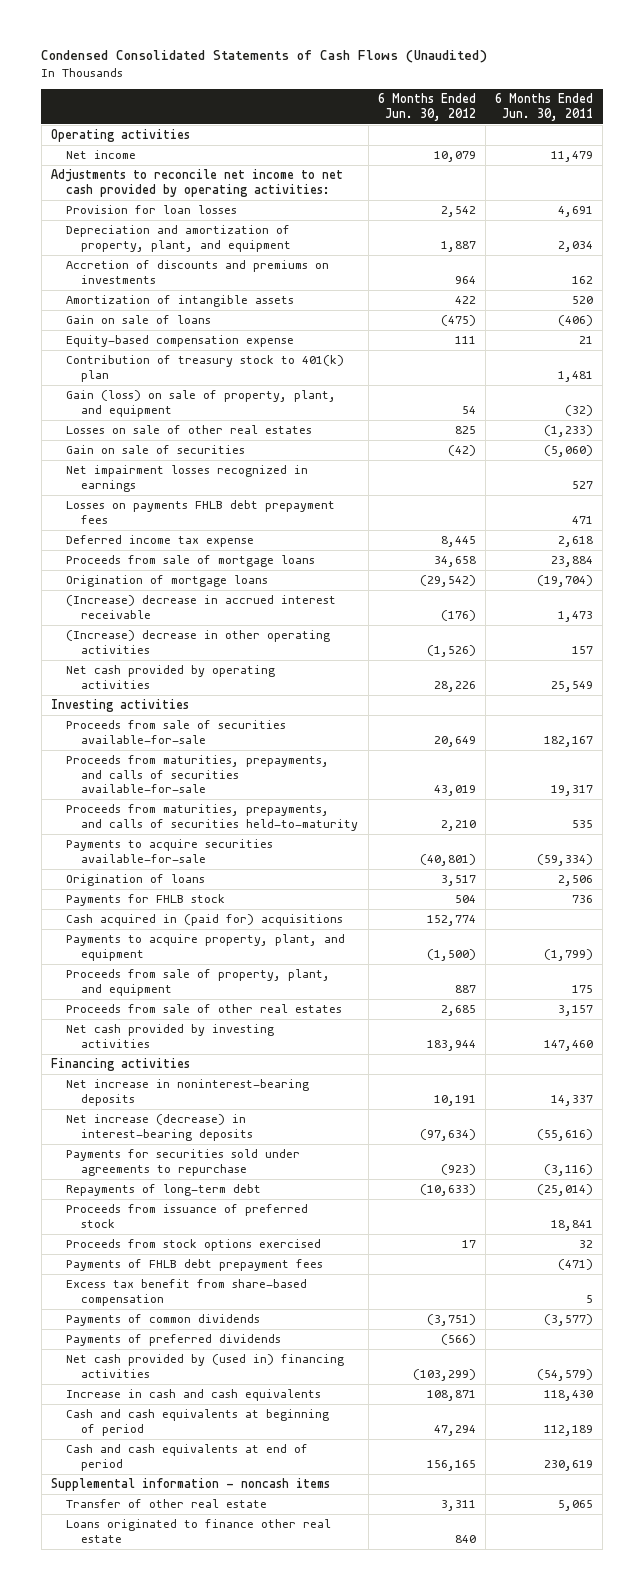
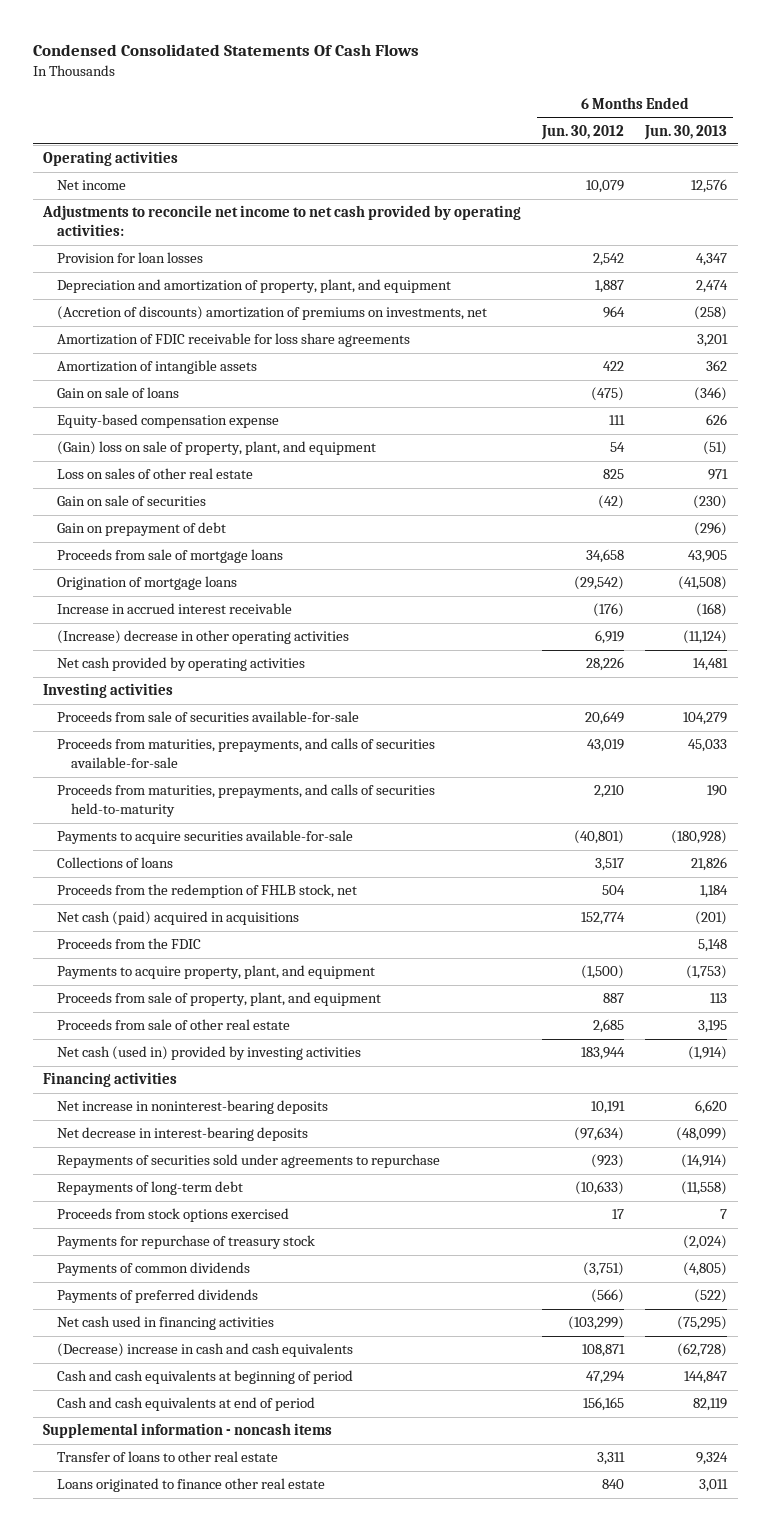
[41,50,488,64] Condensed Consolidated Statements of Cash Flows (Unaudited) -> [32,43,419,56] Condensed Consolidated Statements Of Cash Flows
[495,93,594,121] 6 Months Ended Jun. 30, 2011 -> none
none -> [644,124,728,140] Jun. 30, 2013
[66,260,330,284] Accretion of discounts and premiums on investments -> [57,306,488,321] (Accretion of discounts) amortization of premiums on investments, net
none -> [57,333,411,348] Amortization of FDIC receivable for loss share agreements
[66,355,345,382] Contribution of treasury stock to 401(k) plan -> none
[66,390,337,417] Gain (loss) on sale of property, plant, and equipment -> [57,441,377,456] (Gain) loss on sale of property, plant, and equipment
[66,425,313,435] Losses on sale of other real estates -> [57,468,254,480] Loss on sales of other real estate
[66,465,309,492] Net impairment losses recognized in earnings -> none
[66,535,255,548] Deferred income tax expense -> none
[66,500,336,524] Losses on payments FHLB debt prepayment fees -> [57,522,227,537] Gain on prepayment of debt
[66,595,337,619] (Increase) decrease in accrued interest receivable -> [57,603,293,615] Increase in accrued interest receivable
[426,644,476,657] (1,526) -> [595,630,625,645] 6,919
[66,874,206,887] Origination of loans -> [57,857,174,869] Collections of loans
[66,894,226,907] Payments for FHLB stock -> [57,884,358,899] Proceeds from the redemption of FHLB stock, net
[66,914,344,927] Cash acquired in (paid for) acquisitions -> [57,911,300,926] Net cash (paid) acquired in acquisitions
none -> [57,938,202,950] Proceeds from the FDIC
[66,1004,343,1014] Proceeds from sale of other real estates -> [57,1019,291,1031] Proceeds from sale of other real estate
[66,1024,275,1048] Net cash provided by investing activities -> [57,1046,362,1061] Net cash (used in) provided by investing activities
[66,1114,254,1141] Net increase (decrease) in interest-bearing deposits -> [57,1127,309,1142] Net decrease in interest-bearing deposits
[66,1149,301,1176] Payments for securities sold under agreements to repurchase -> [57,1154,441,1169] Repayments of securities sold under agreements to repurchase
[66,1204,309,1228] Proceeds from issuance of preferred stock -> none
[66,1259,324,1272] Payments of FHLB debt prepayment fees -> none
[66,1279,308,1306] Excess tax benefit from share-based compensation -> none
none -> [57,1235,316,1250] Payments for repurchase of treasury stock
[66,1354,345,1378] Net cash provided by (used in) financing activities -> [57,1316,275,1331] Net cash used in financing activities
[66,1389,322,1402] Increase in cash and cash equivalents -> [57,1343,354,1358] (Decrease) increase in cash and cash equivalents
[66,1499,268,1509] Transfer of other real estate -> [57,1451,279,1463] Transfer of loans to other real estate

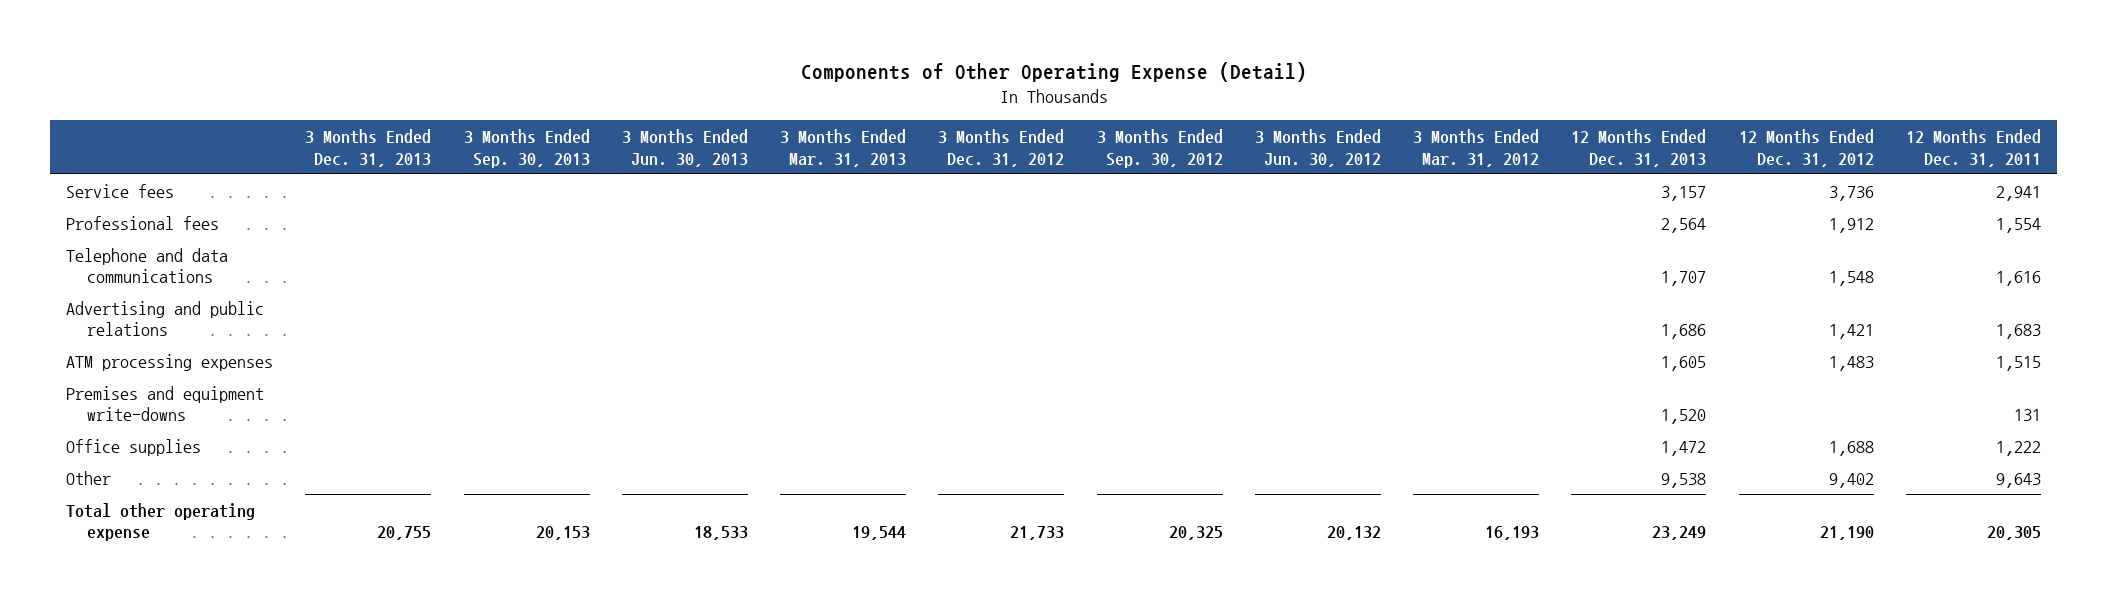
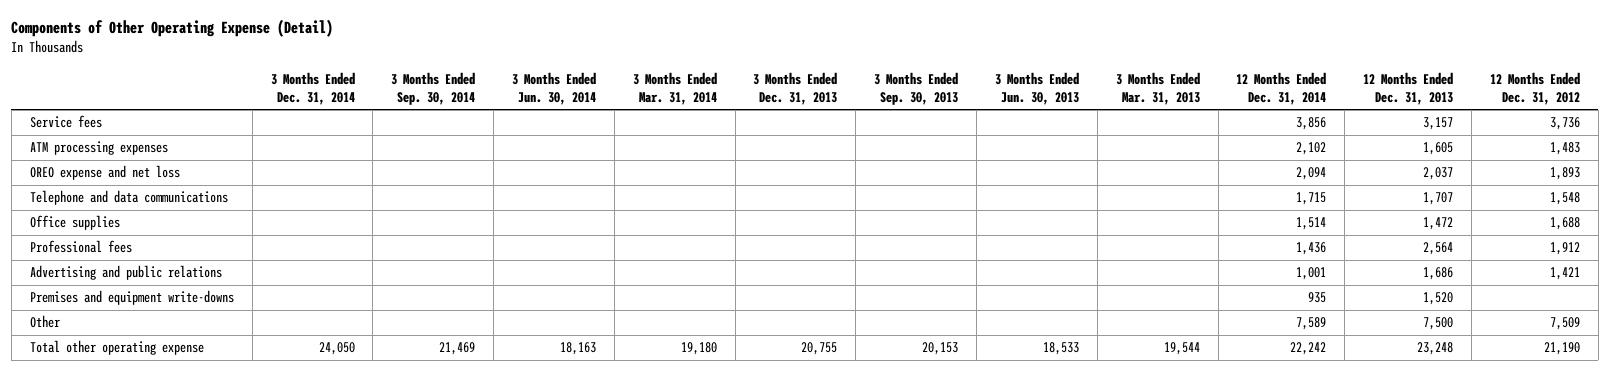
[938,129,1065,167] 3 Months Ended Dec. 31, 2012 -> none
[1096,129,1223,168] 3 Months Ended Sep. 30, 2012 -> none
[1254,129,1381,167] 3 Months Ended Jun. 30, 2012 -> none
[1413,129,1540,167] 3 Months Ended Mar. 31, 2012 -> none
[1905,129,2041,167] 12 Months Ended Dec. 31, 2011 -> none
none -> [270,71,355,105] 3 Months Ended Dec. 31, 2014
none -> [391,71,476,105] 3 Months Ended Sep. 30, 2014
none -> [511,71,596,105] 3 Months Ended Jun. 30, 2014
none -> [632,71,717,105] 3 Months Ended Mar. 31, 2014
none -> [1236,71,1327,105] 12 Months Ended Dec. 31, 2014
[66,353,274,371] ATM processing expenses -> [29,141,168,156] ATM processing expenses
none -> [29,165,180,181] OREO expense and net loss
[66,438,202,456] Office supplies -> [29,215,120,231] Office supplies
[66,215,220,230] Professional fees -> [29,240,132,254] Professional fees
[1661,472,1707,488] 9,538 -> [1423,317,1454,331] 7,500
[1828,472,1874,488] 9,402 -> [1549,317,1580,331] 7,509
[1652,526,1707,541] 23,249 -> [1417,342,1454,356] 23,248

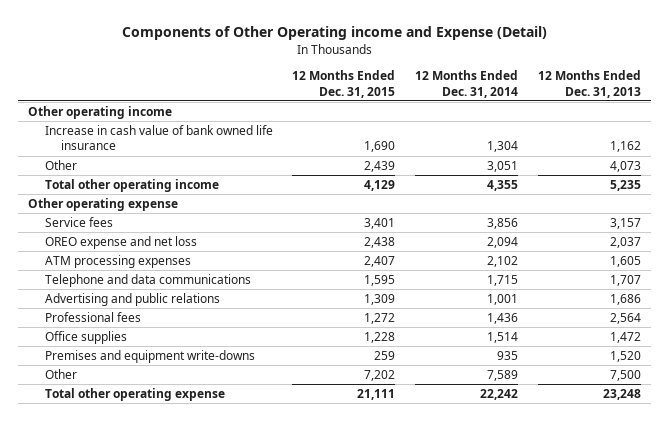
[11,19,334,38] Components of Other Operating Expense (Detail) -> [121,26,547,41] Components of Other Operating income and Expense (Detail)
[270,71,355,105] 3 Months Ended Dec. 31, 2014 -> none
[391,71,476,105] 3 Months Ended Sep. 30, 2014 -> none
[511,71,596,105] 3 Months Ended Jun. 30, 2014 -> none
[632,71,717,105] 3 Months Ended Mar. 31, 2014 -> none
[753,71,838,105] 3 Months Ended Dec. 31, 2013 -> none
[874,71,959,105] 3 Months Ended Sep. 30, 2013 -> none
[994,71,1079,105] 3 Months Ended Jun. 30, 2013 -> none
[1115,71,1200,105] 3 Months Ended Mar. 31, 2013 -> none
[1489,71,1580,105] 12 Months Ended Dec. 31, 2012 -> none
none -> [292,70,396,98] 12 Months Ended Dec. 31, 2015
none -> [28,106,173,120] Other operating income
none -> [44,125,273,151] Increase in cash value of bank owned life insurance
none -> [44,160,77,171] Other
none -> [44,179,219,193] Total other operating income
none -> [28,198,179,212] Other operating expense
[29,141,168,156] ATM processing expenses -> [44,255,191,269] ATM processing expenses
[29,240,132,254] Professional fees -> [44,312,141,323] Professional fees
[29,215,120,231] Office supplies -> [44,331,127,345] Office supplies

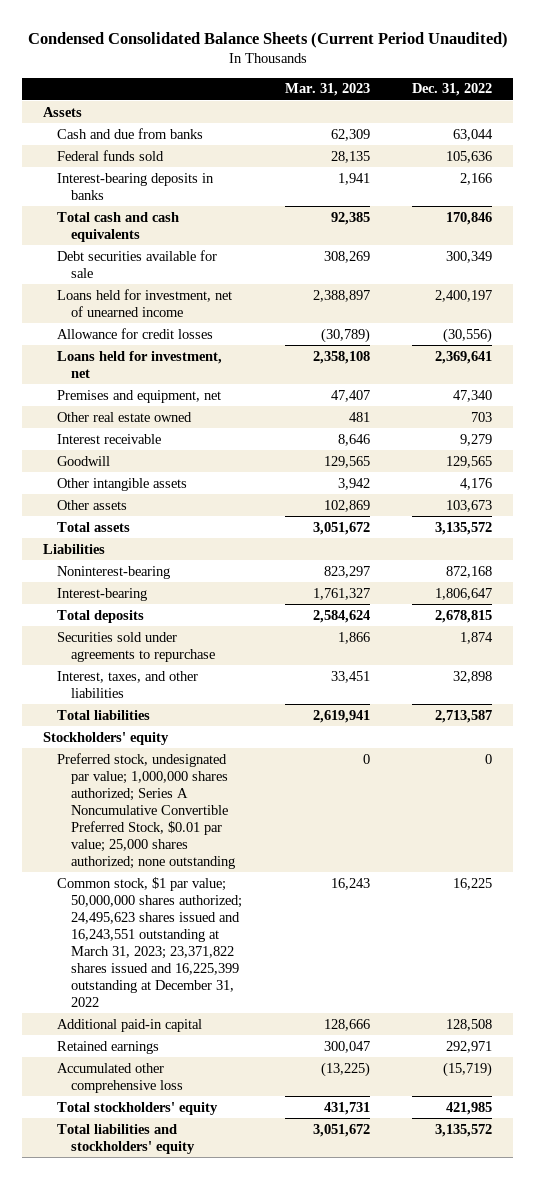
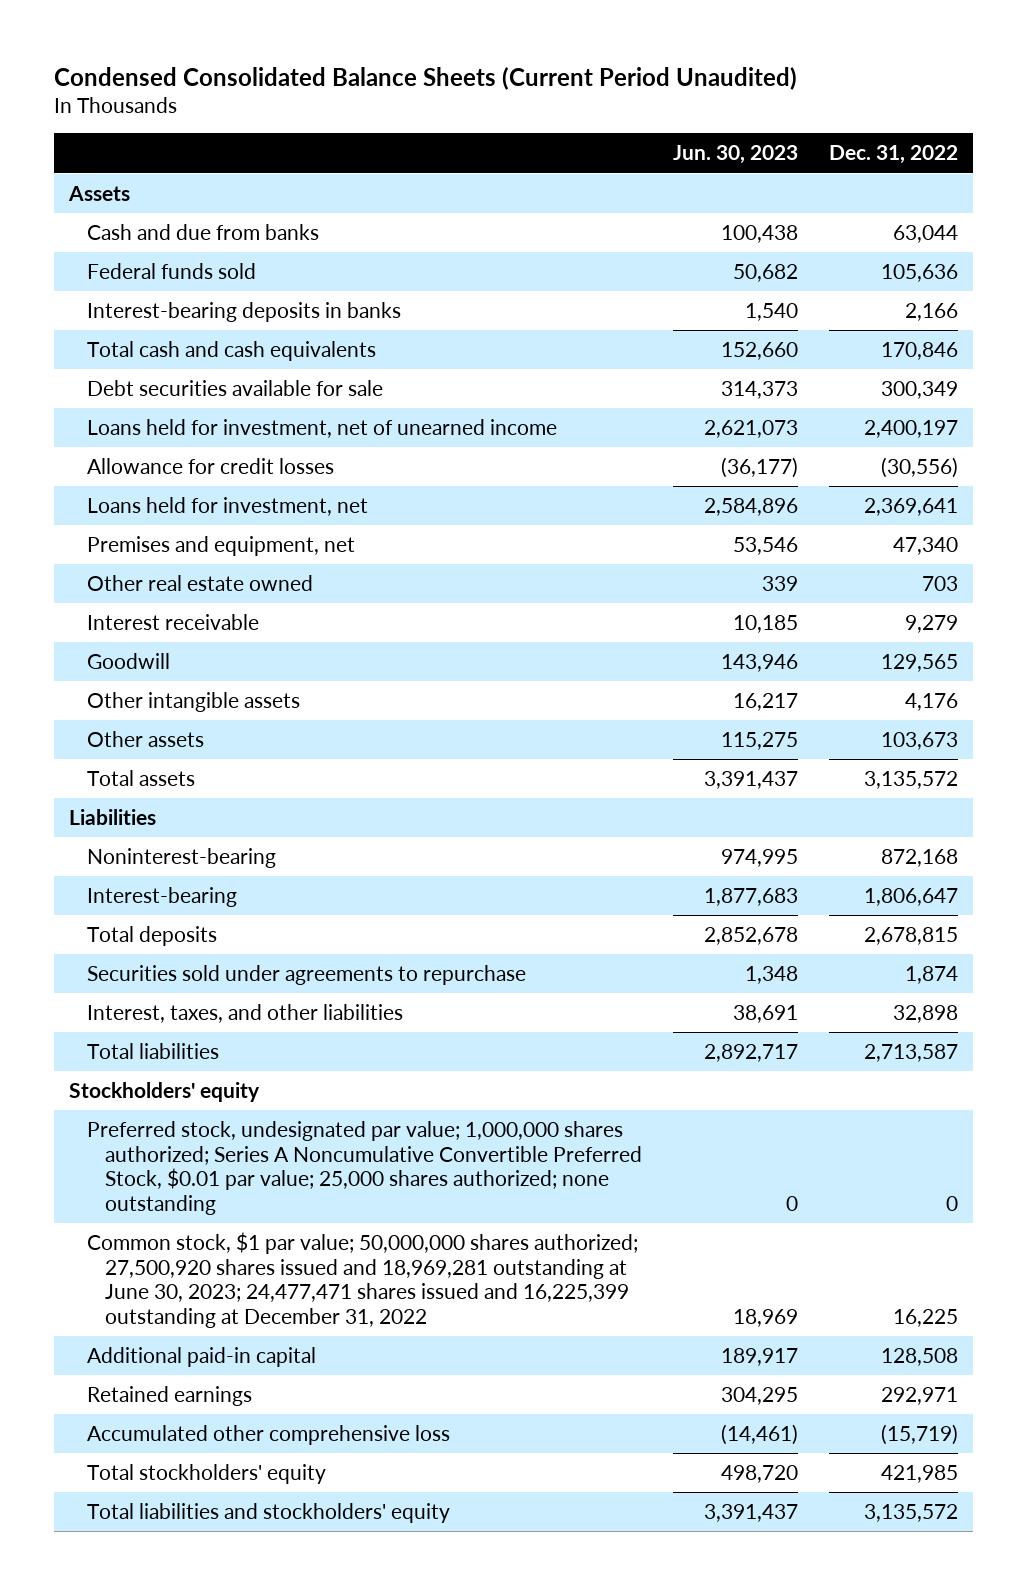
[284,83,370,97] Mar. 31, 2023 -> none
none -> [672,145,798,165] Jun. 30, 2023
[57,876,243,1008] Common stock, $1 par value; 50,000,000 shares authorized; 24,495,623 shares issued and 16,243,551 outstanding at March 31, 2023; 23,371,822 shares issued and 16,225,399 outstanding at December 31, 2022 -> [87,1231,639,1329] Common stock, $1 par value; 50,000,000 shares authorized; 27,500,920 shares issued and 18,969,281 outstanding at June 30, 2023; 24,477,471 shares issued and 16,225,399 outstanding at December 31, 2022

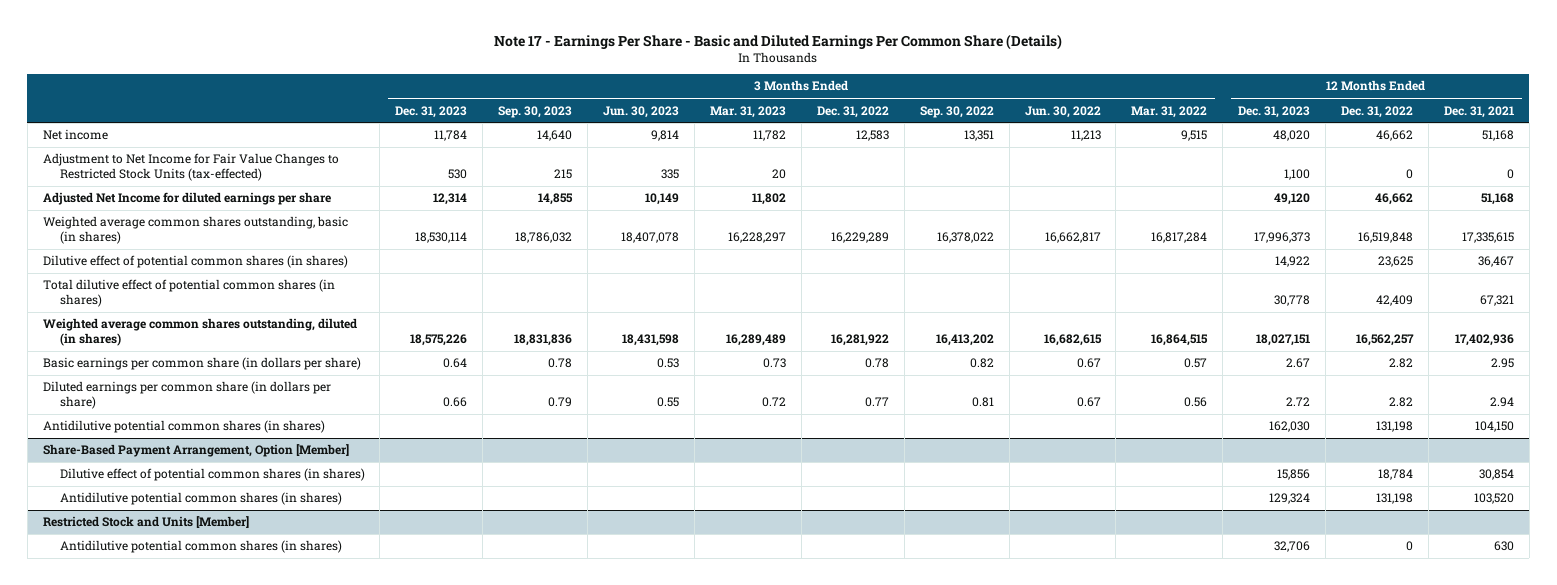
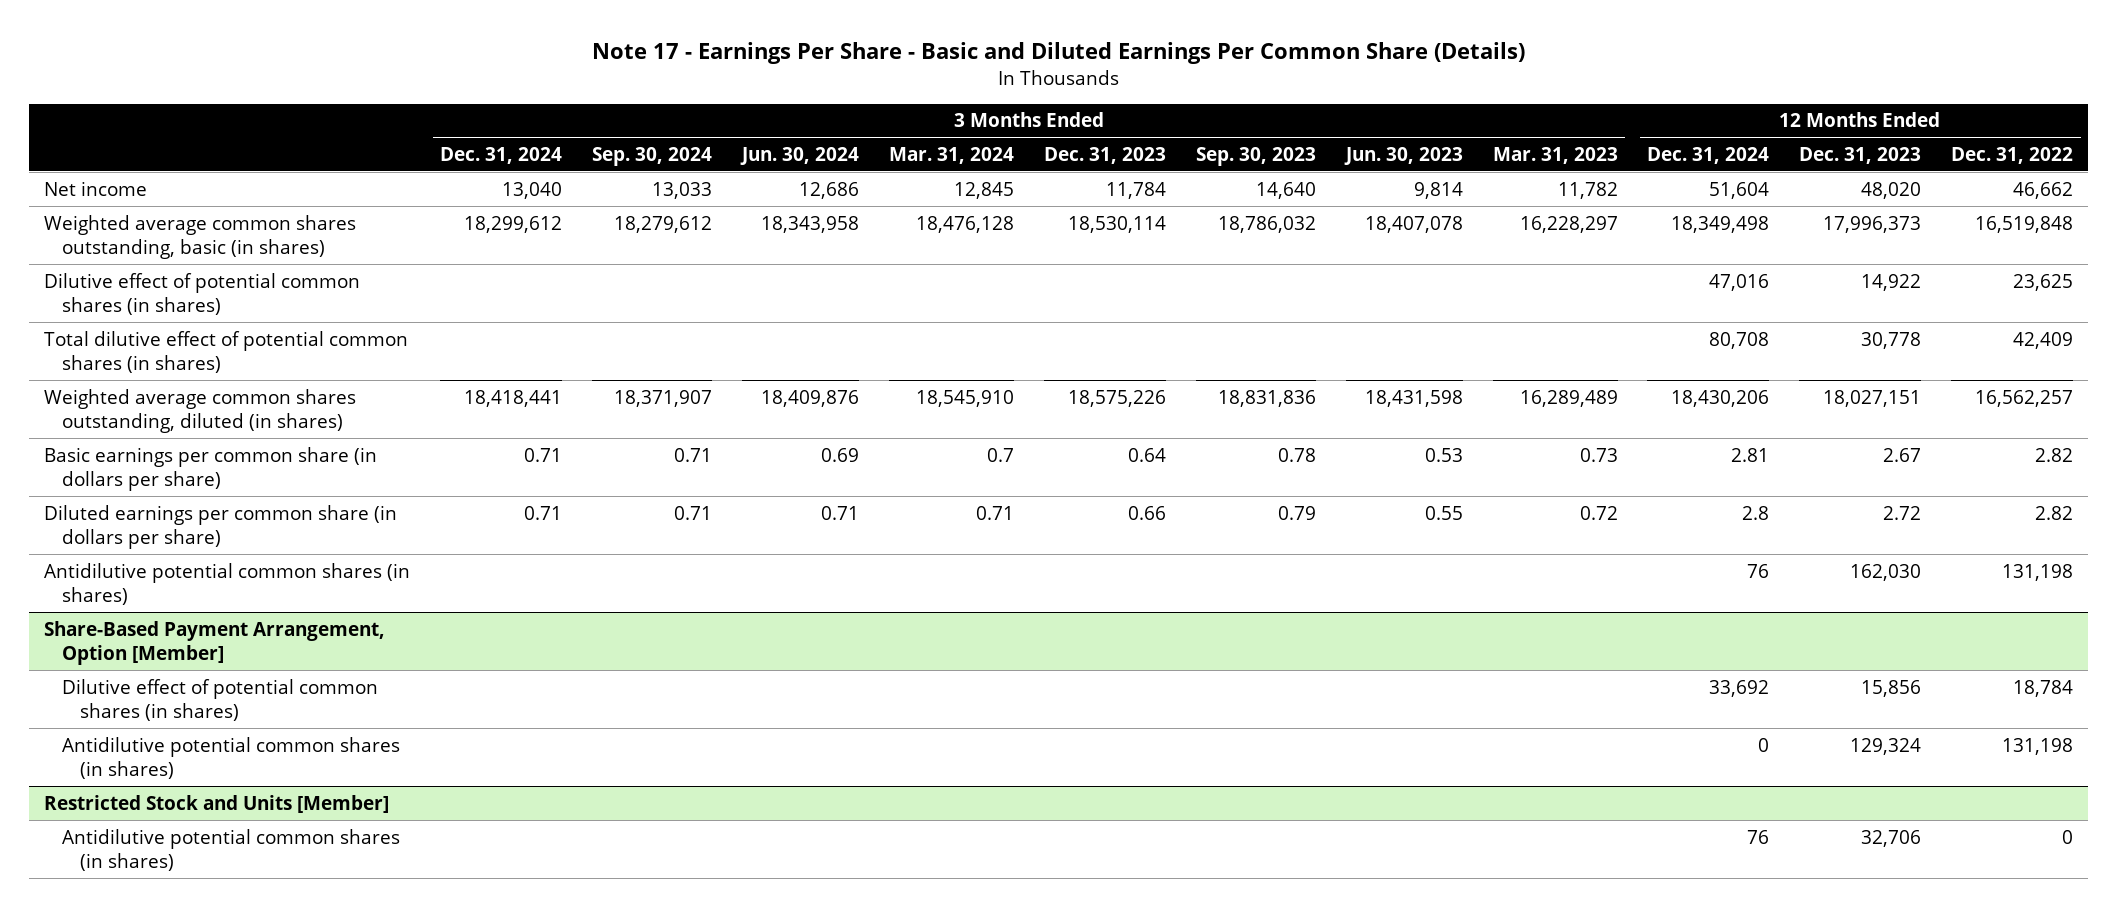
[816,105,889,118] Dec. 31, 2022 -> none
[919,105,994,118] Sep. 30, 2022 -> none
[1024,105,1101,118] Jun. 30, 2022 -> none
[1131,105,1208,118] Mar. 31, 2022 -> none
[1443,105,1514,118] Dec. 31, 2021 -> none
none -> [440,146,563,164] Dec. 31, 2024
none -> [591,146,712,166] Sep. 30, 2024
none -> [739,146,859,165] Jun. 30, 2024
none -> [888,146,1014,164] Mar. 31, 2024
none -> [1647,146,1770,164] Dec. 31, 2024
[42,153,339,182] Adjustment to Net Income for Fair Value Changes to Restricted Stock Units (tax-effected) -> none
[42,192,331,206] Adjusted Net Income for diluted earnings per share -> none

